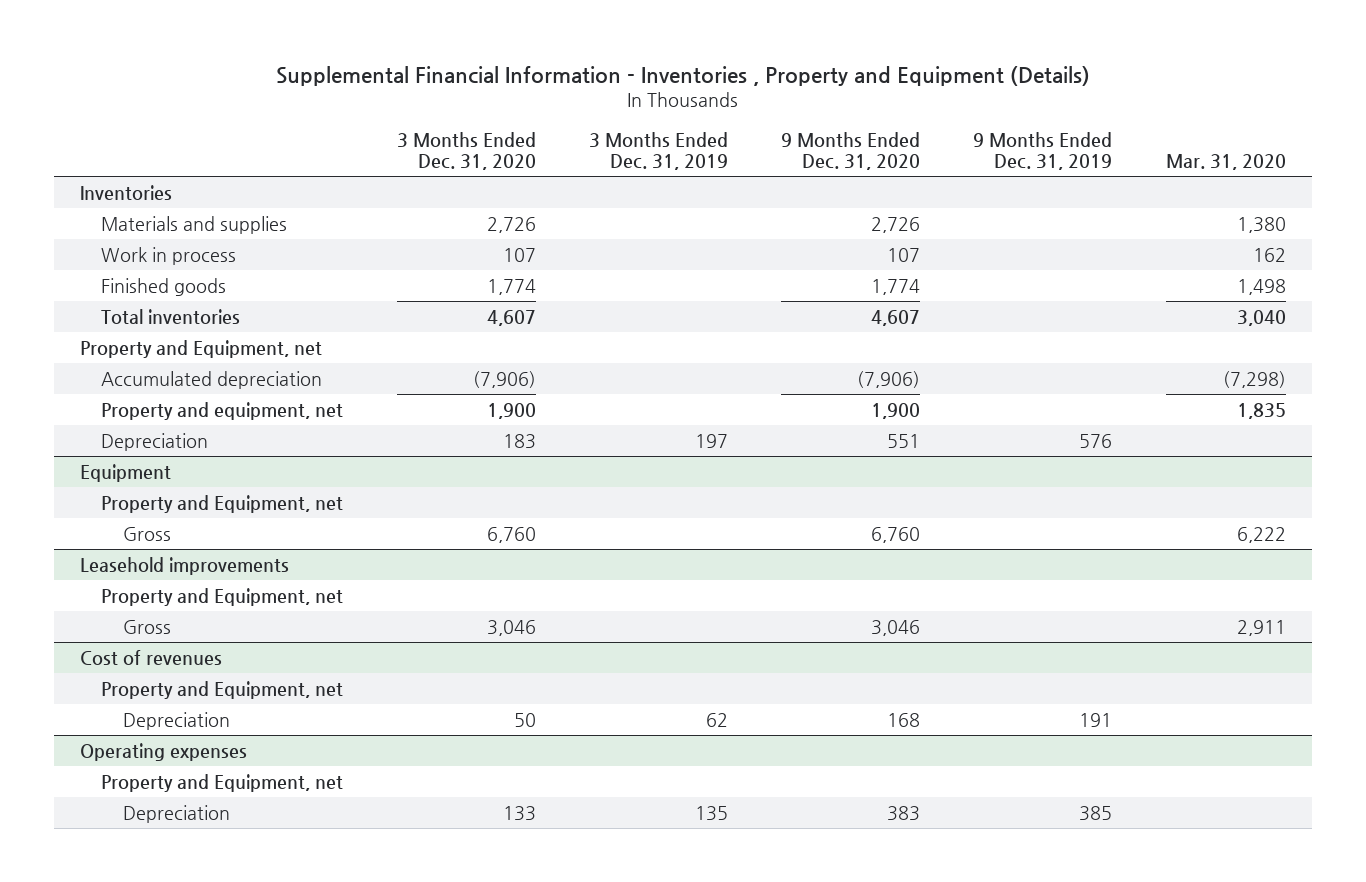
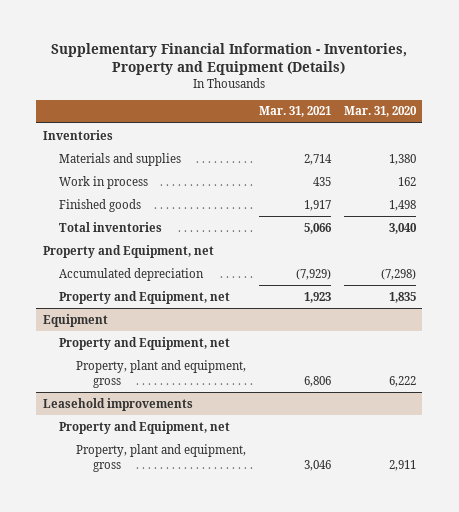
[275,65,1090,86] Supplemental Financial Information - Inventories , Property and Equipment (Details) -> [51,43,408,76] Supplementary Financial Information - Inventories, Property and Equipment (Details)
[396,131,536,171] 3 Months Ended Dec. 31, 2020 -> none
[588,131,728,171] 3 Months Ended Dec. 31, 2019 -> none
[781,131,921,171] 9 Months Ended Dec. 31, 2020 -> none
[973,131,1113,171] 9 Months Ended Dec. 31, 2019 -> none
none -> [258,106,331,118] Mar. 31, 2021
[101,432,209,451] Depreciation -> none
[101,401,344,420] Property and equipment, net -> [59,290,231,304] Property and Equipment, net
[122,526,171,541] Gross -> [76,359,247,388] Property, plant and equipment, gross
[80,649,223,665] Cost of revenues -> none
[101,680,344,699] Property and Equipment, net -> none
[122,711,230,730] Depreciation -> none
[80,742,248,761] Operating expenses -> none
[101,773,344,792] Property and Equipment, net -> none
[122,804,230,823] Depreciation -> none
[122,619,171,634] Gross -> [76,443,247,472] Property, plant and equipment, gross

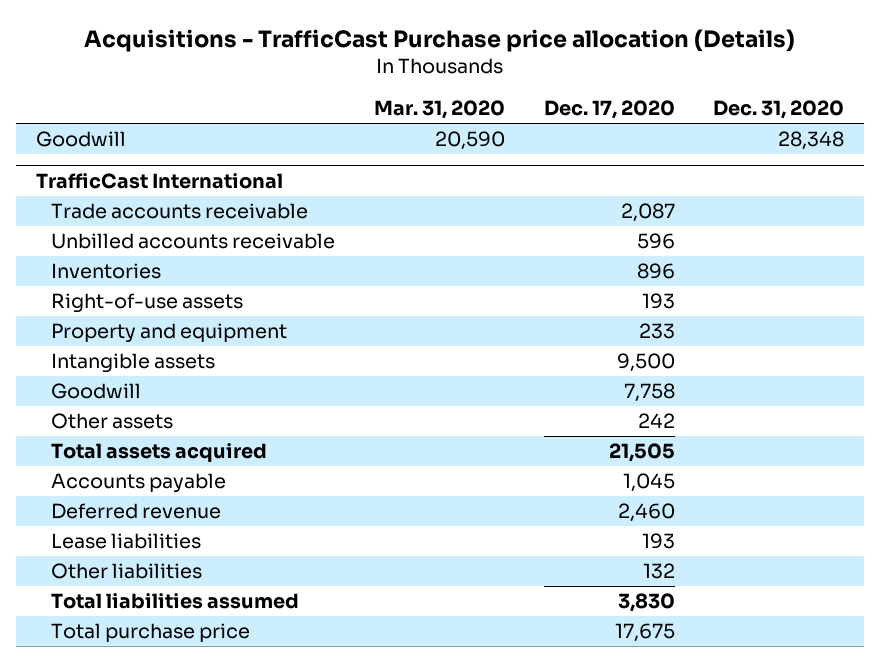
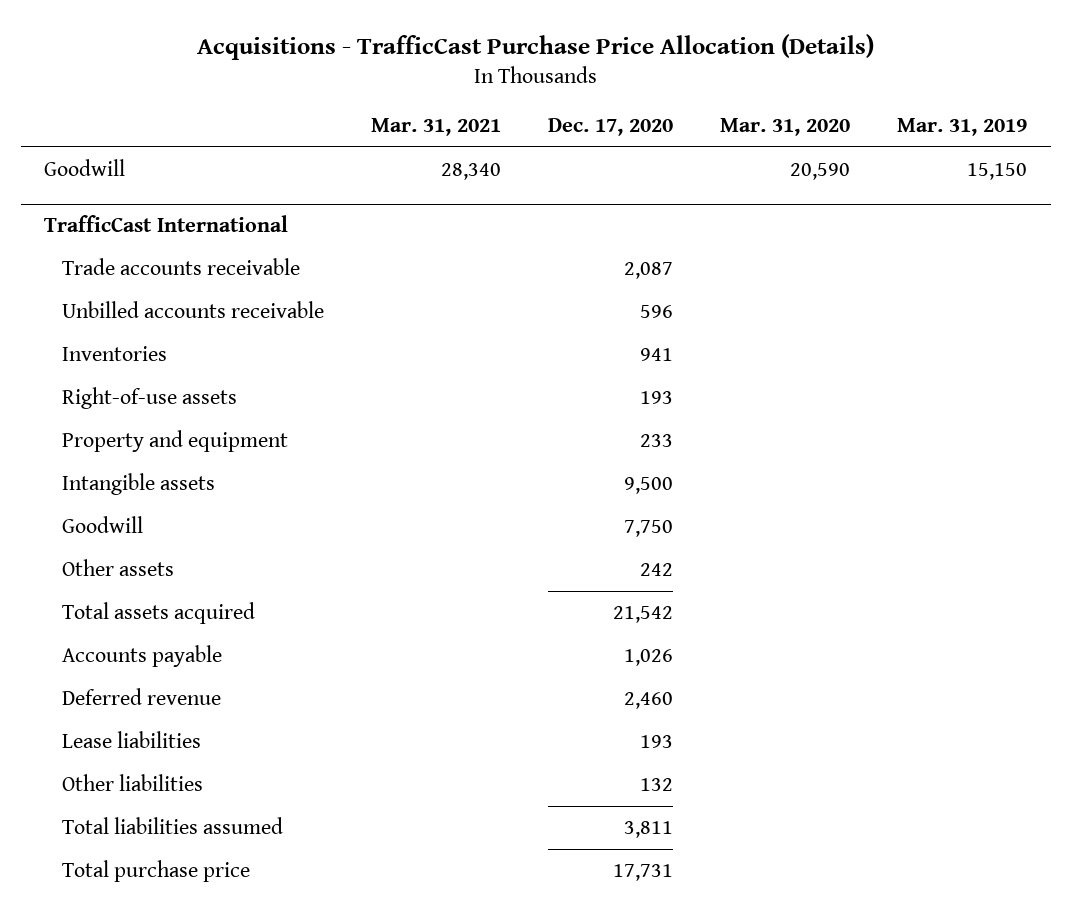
[83,28,795,52] Acquisitions - TrafficCast Purchase price allocation (Details) -> [196,33,874,60] Acquisitions - TrafficCast Purchase Price Allocation (Details)
[713,100,845,120] Dec. 31, 2020 -> none
none -> [370,118,501,137] Mar. 31, 2021
none -> [897,118,1028,137] Mar. 31, 2019
[636,263,675,280] 896 -> [639,347,673,361] 941
[623,383,675,403] 7,758 -> [623,519,673,537] 7,750
[608,443,675,463] 21,505 -> [612,605,673,623] 21,542
[622,473,675,493] 1,045 -> [623,648,673,666] 1,026
[617,593,675,613] 3,830 -> [623,820,673,838] 3,811
[614,623,675,643] 17,675 -> [612,863,673,881] 17,731

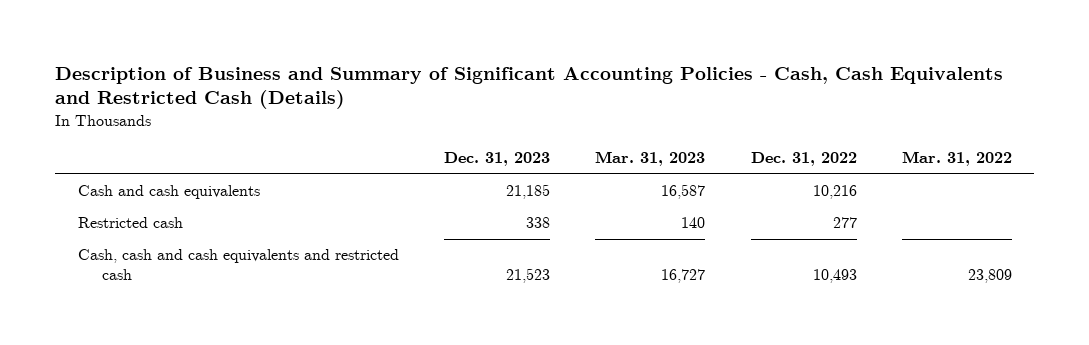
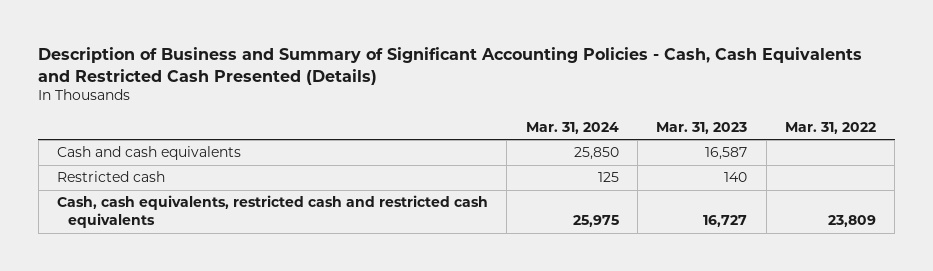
[54,66,1003,110] Description of Business and Summary of Significant Accounting Policies - Cash, Cash Equivalents and Restricted Cash (Details) -> [38,46,863,85] Description of Business and Summary of Significant Accounting Policies - Cash, Cash Equivalents and Restricted Cash Presented (Details)
[443,152,550,167] Dec. 31, 2023 -> none
[750,152,857,167] Dec. 31, 2022 -> none
none -> [525,121,619,134] Mar. 31, 2024
[77,249,399,280] Cash, cash and cash equivalents and restricted cash -> [57,195,489,229] Cash, cash equivalents, restricted cash and restricted cash equivalents

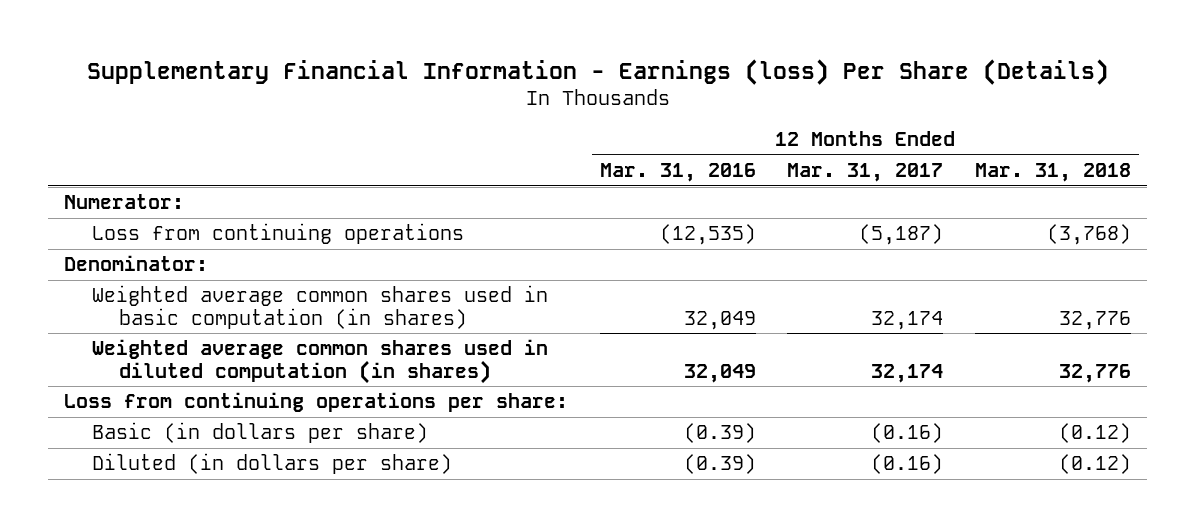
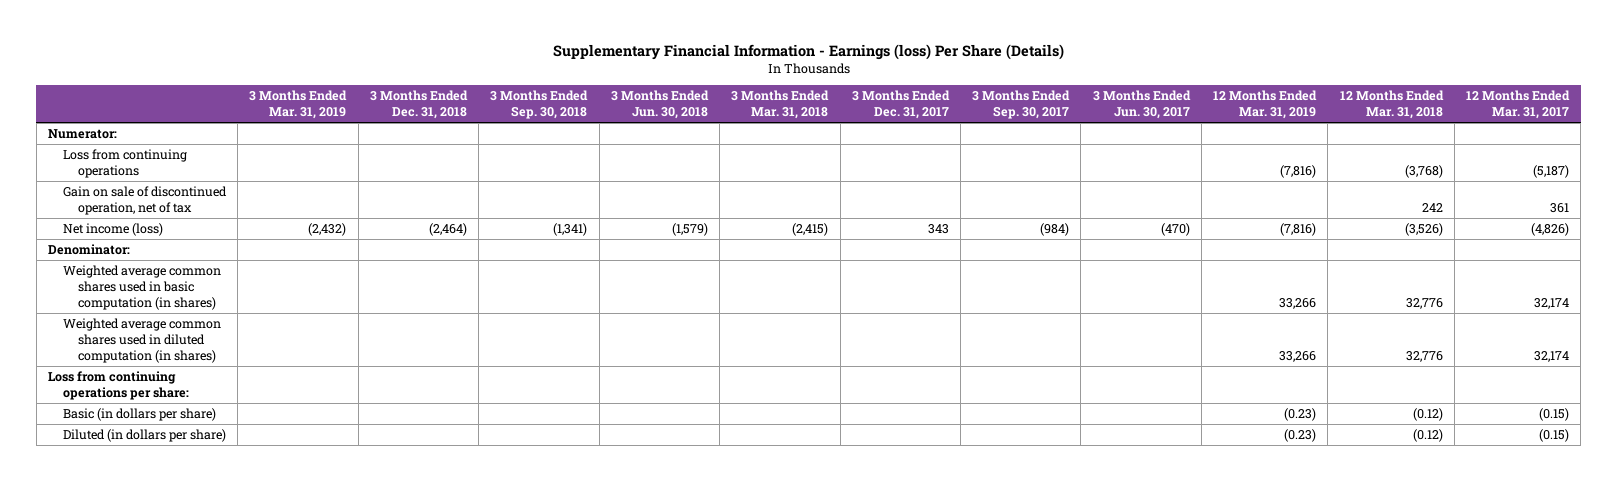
[599,163,756,183] Mar. 31, 2016 -> none
none -> [249,90,348,120] 3 Months Ended Mar. 31, 2019
none -> [369,90,468,120] 3 Months Ended Dec. 31, 2018
none -> [490,90,589,120] 3 Months Ended Sep. 30, 2018
none -> [610,90,709,120] 3 Months Ended Jun. 30, 2018
none -> [731,90,830,120] 3 Months Ended Mar. 31, 2018
none -> [851,90,950,120] 3 Months Ended Dec. 31, 2017
none -> [972,90,1071,120] 3 Months Ended Sep. 30, 2017
none -> [1092,90,1191,120] 3 Months Ended Jun. 30, 2017
none -> [1213,90,1318,120] 12 Months Ended Mar. 31, 2019
none -> [62,185,227,215] Gain on sale of discontinued operation, net of tax
none -> [62,222,163,236] Net income (loss)
[871,423,944,444] (0.16) -> [1539,407,1570,421] (0.15)
[871,454,944,475] (0.16) -> [1539,428,1570,442] (0.15)

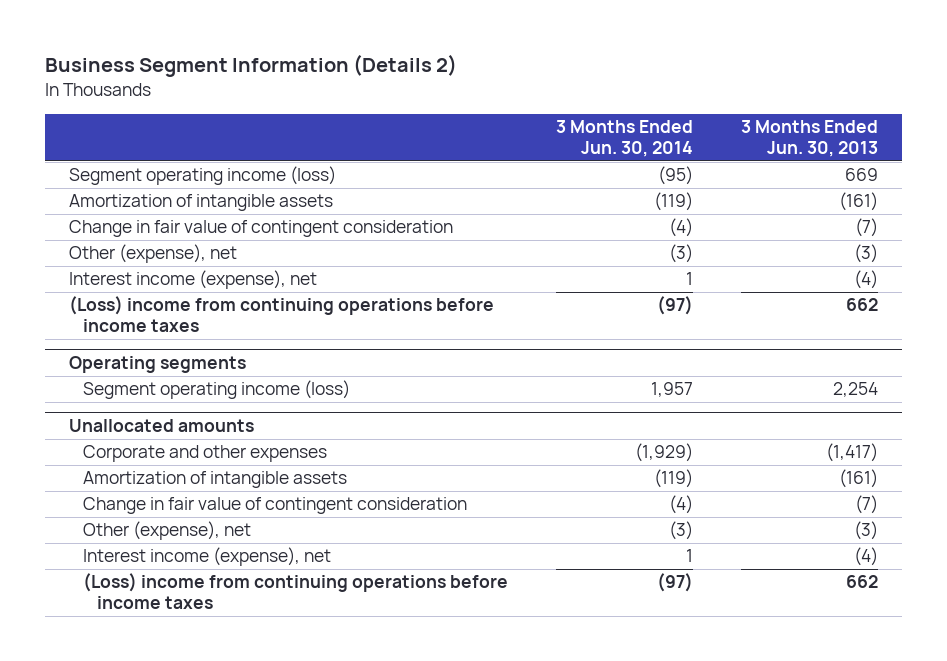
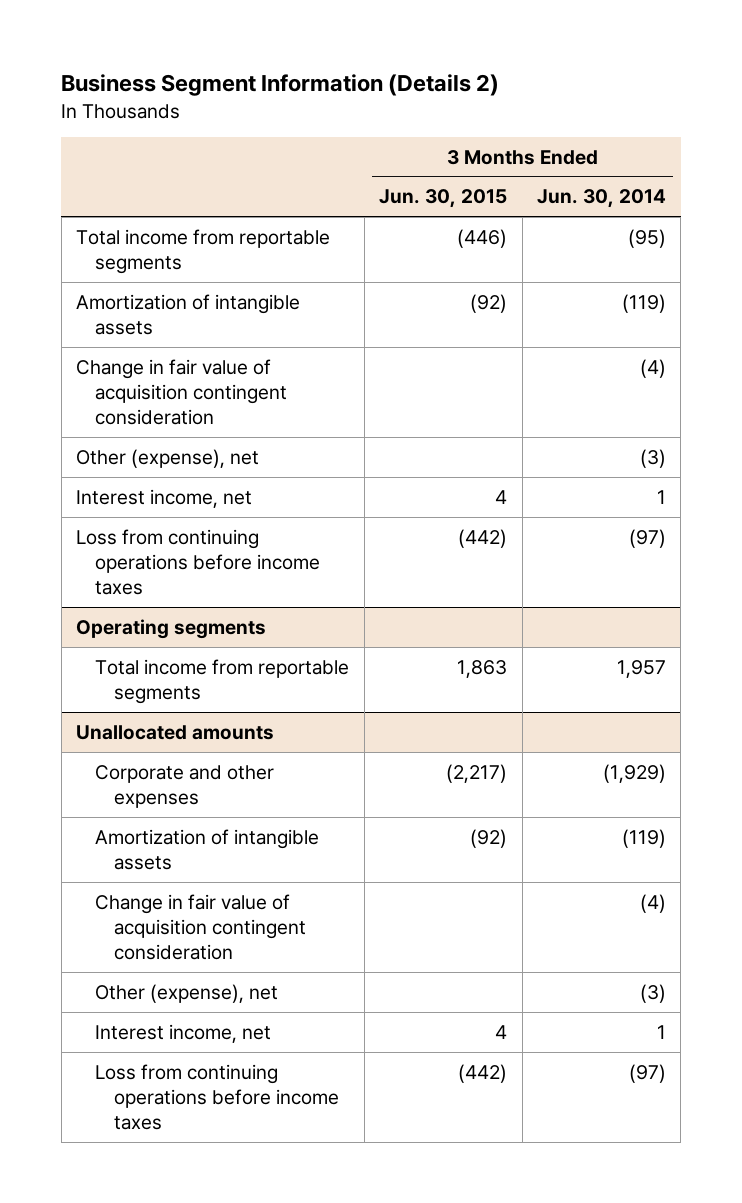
[740,120,878,157] 3 Months Ended Jun. 30, 2013 -> none
none -> [379,189,508,209] Jun. 30, 2015
[69,166,337,186] Segment operating income (loss) -> [76,228,331,274] Total income from reportable segments
[69,220,454,238] Change in fair value of contingent consideration -> [76,358,288,426] Change in fair value of acquisition contingent consideration
[69,270,318,290] Interest income (expense), net -> [76,488,253,508] Interest income, net
[69,296,495,333] (Loss) income from continuing operations before income taxes -> [76,528,321,596] Loss from continuing operations before income taxes
[83,380,351,400] Segment operating income (loss) -> [95,658,350,704] Total income from reportable segments
[83,497,468,515] Change in fair value of contingent consideration -> [95,893,307,961] Change in fair value of acquisition contingent consideration
[83,547,332,567] Interest income (expense), net -> [95,1023,272,1043] Interest income, net
[83,573,509,610] (Loss) income from continuing operations before income taxes -> [95,1063,340,1131] Loss from continuing operations before income taxes

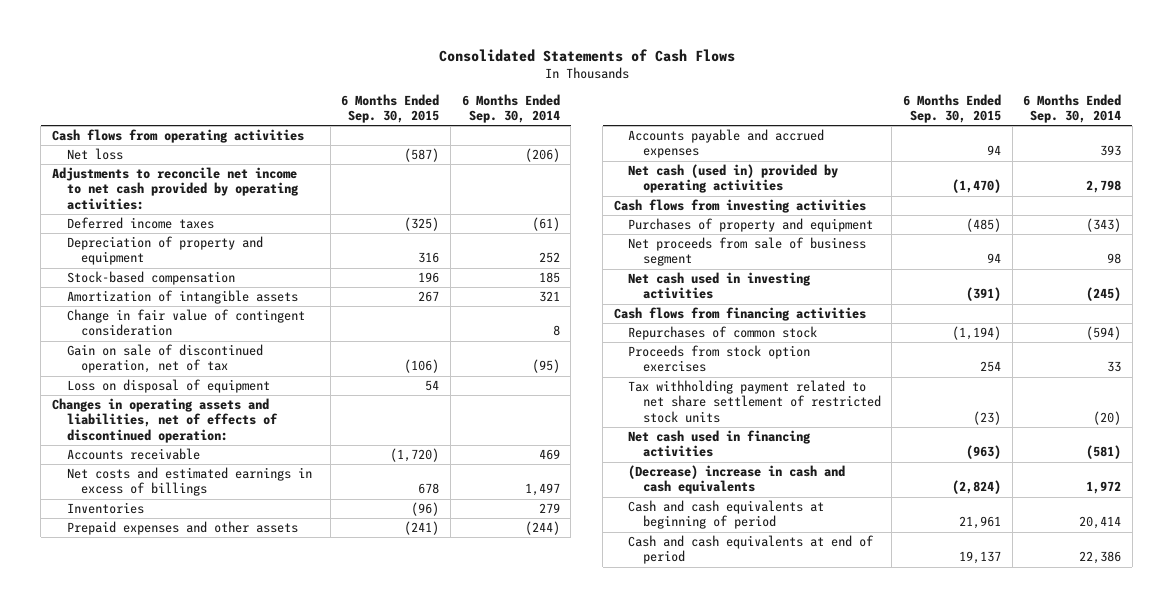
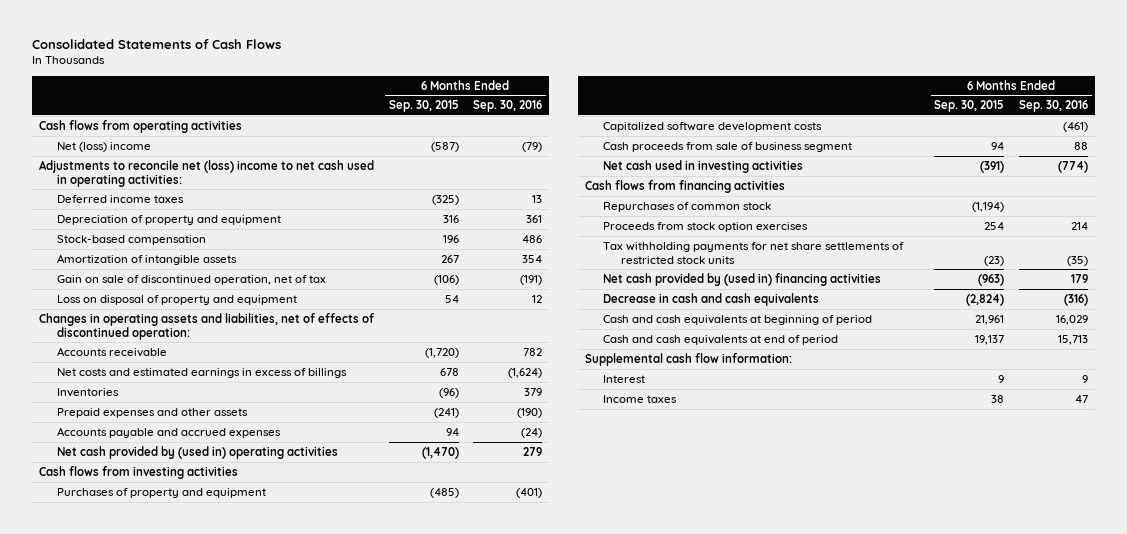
[461,93,560,124] 6 Months Ended Sep. 30, 2014 -> none
none -> [473,100,543,113] Sep. 30, 2016
[66,148,123,161] Net loss -> [56,141,151,152] Net (loss) income
[52,167,299,210] Adjustments to reconcile net income to net cash provided by operating activities: -> [38,159,374,187] Adjustments to reconcile net (loss) income to net cash used in operating activities:
[66,309,305,337] Change in fair value of contingent consideration -> none
[66,379,270,394] Loss on disposal of equipment -> [56,294,297,305] Loss on disposal of property and equipment
[628,164,839,194] Net cash (used in) provided by operating activities -> [56,445,338,459] Net cash provided by (used in) operating activities
none -> [602,121,822,132] Capitalized software development costs
[628,237,867,267] Net proceeds from sale of business segment -> [602,141,852,152] Cash proceeds from sale of business segment
[628,380,881,423] Tax withholding payment related to net share settlement of restricted stock units -> [602,241,904,264] Tax withholding payments for net share settlements of restricted stock units
[628,430,812,458] Net cash used in financing activities -> [602,272,881,286] Net cash provided by (used in) financing activities
[628,465,846,495] (Decrease) increase in cash and cash equivalents -> [602,292,819,306] Decrease in cash and cash equivalents
none -> [584,352,792,366] Supplemental cash flow information:
none -> [602,374,645,383] Interest
none -> [602,394,677,403] Income taxes

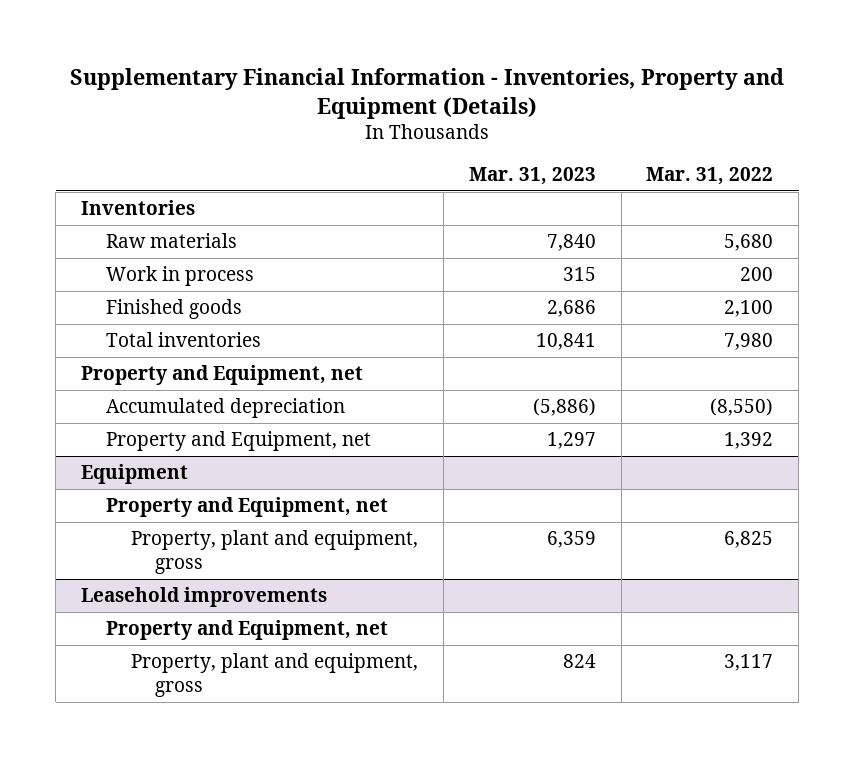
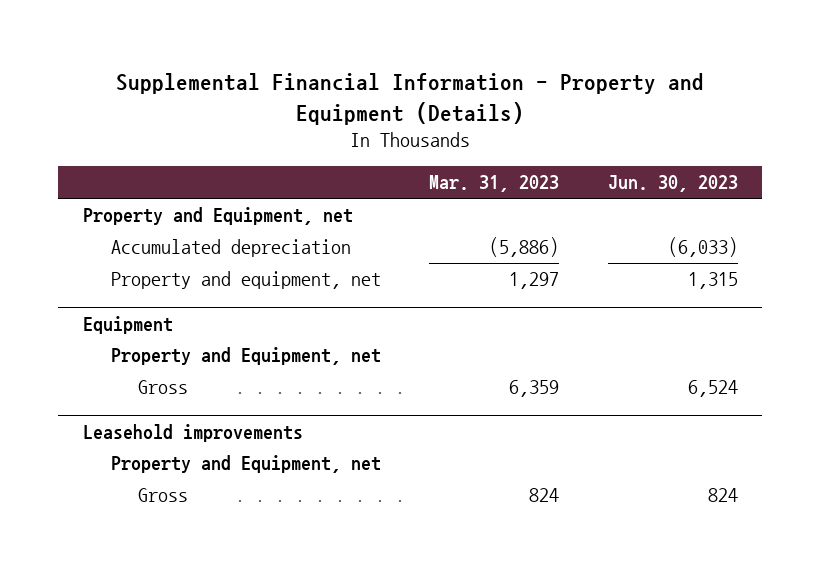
[70,67,785,119] Supplementary Financial Information - Inventories, Property and Equipment (Details) -> [116,73,705,125] Supplemental Financial Information - Property and Equipment (Details)
[646,167,774,186] Mar. 31, 2022 -> none
none -> [607,175,738,193] Jun. 30, 2023
[81,200,196,216] Inventories -> none
[105,233,237,249] Raw materials -> none
[105,266,254,287] Work in process -> none
[105,299,242,320] Finished goods -> none
[105,332,261,348] Total inventories -> none
[105,431,371,452] Property and Equipment, net -> [110,271,381,290] Property and equipment, net
[130,530,418,575] Property, plant and equipment, gross -> [138,380,189,395] Gross
[130,653,418,698] Property, plant and equipment, gross -> [138,488,189,503] Gross

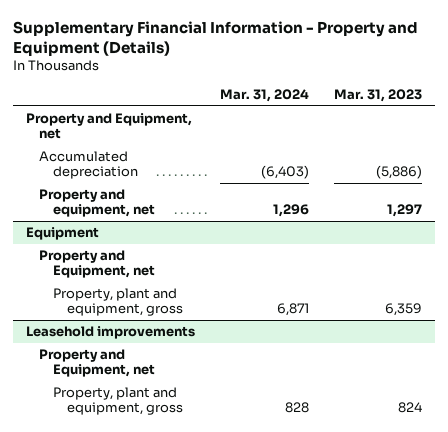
[116,73,705,125] Supplemental Financial Information - Property and Equipment (Details) -> [12,20,418,56] Supplementary Financial Information - Property and Equipment (Details)
[607,175,738,193] Jun. 30, 2023 -> none
none -> [219,89,309,103] Mar. 31, 2024
[138,380,189,395] Gross -> [52,288,183,317] Property, plant and equipment, gross
[138,488,189,503] Gross -> [52,387,183,416] Property, plant and equipment, gross

